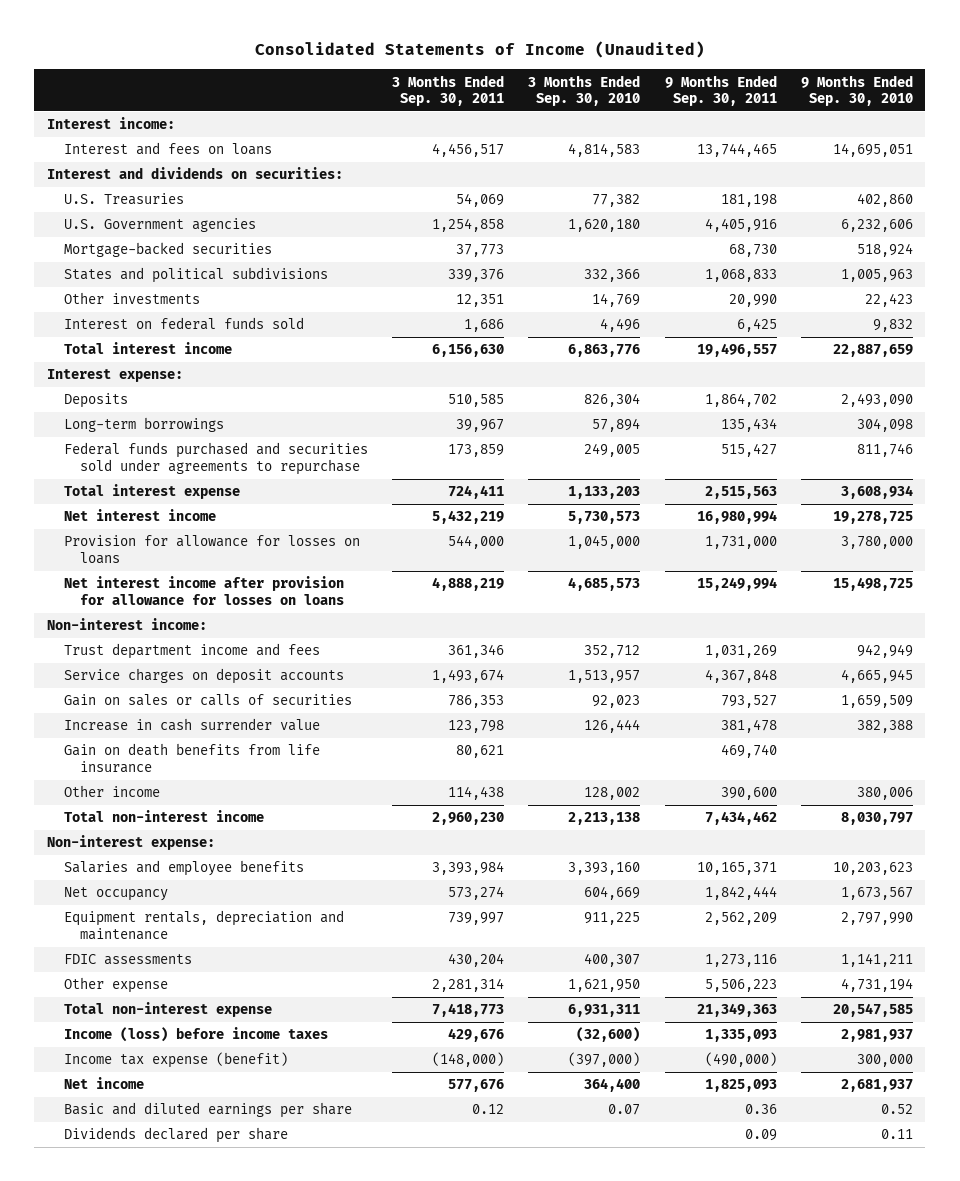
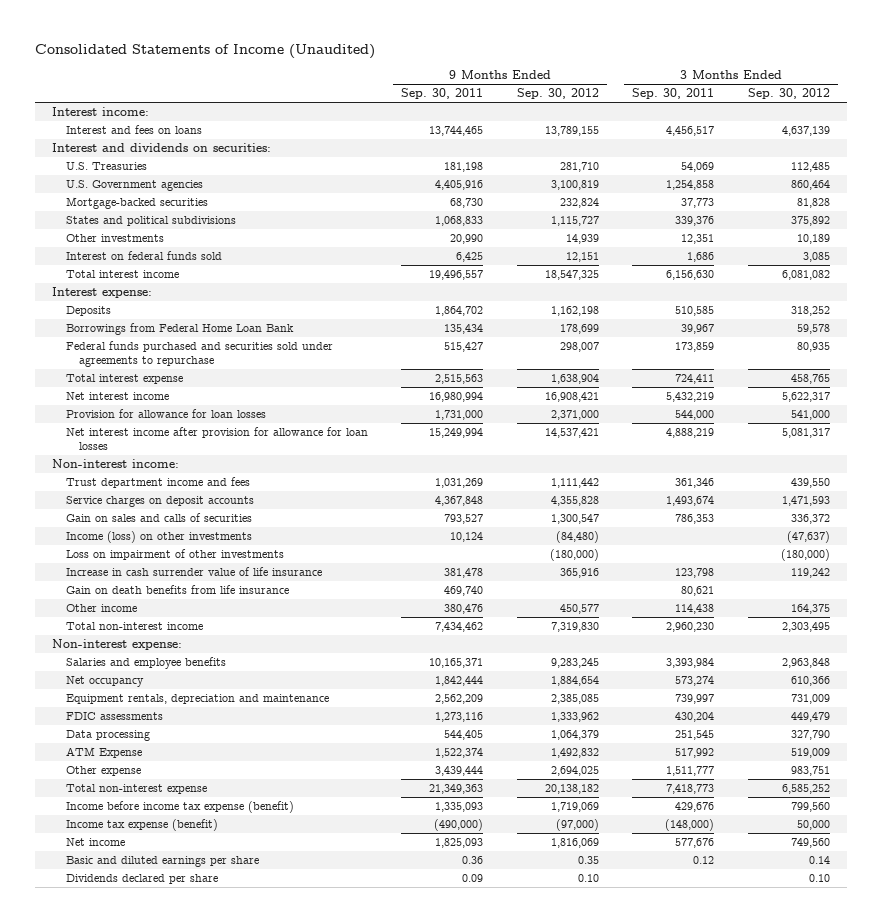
[528,74,641,106] 3 Months Ended Sep. 30, 2010 -> none
[801,74,914,106] 9 Months Ended Sep. 30, 2010 -> none
none -> [516,88,599,100] Sep. 30, 2012
none -> [747,88,830,100] Sep. 30, 2012
[63,417,224,433] Long-term borrowings -> [65,323,294,336] Borrowings from Federal Home Loan Bank
[63,535,360,564] Provision for allowance for losses on loans -> [65,409,266,419] Provision for allowance for loan losses
[63,576,345,605] Net interest income after provision for allowance for losses on loans -> [65,427,368,451] Net interest income after provision for allowance for loan losses
[63,694,352,707] Gain on sales or calls of securities -> [65,513,252,523] Gain on sales and calls of securities
none -> [65,531,252,544] Income (loss) on other investments
none -> [65,549,284,561] Loss on impairment of other investments
[63,718,320,732] Increase in cash surrender value -> [65,567,322,577] Increase in cash surrender value of life insurance
[720,787,777,801] 390,600 -> [444,604,484,615] 380,476
none -> [65,730,150,742] Data processing
none -> [65,747,142,759] ATM Expense
[431,978,504,993] 2,281,314 -> [666,766,715,777] 1,511,777
[704,979,777,993] 5,506,223 -> [435,766,484,777] 3,439,444
[63,1027,328,1043] Income (loss) before income taxes -> [65,801,294,814] Income before income tax expense (benefit)

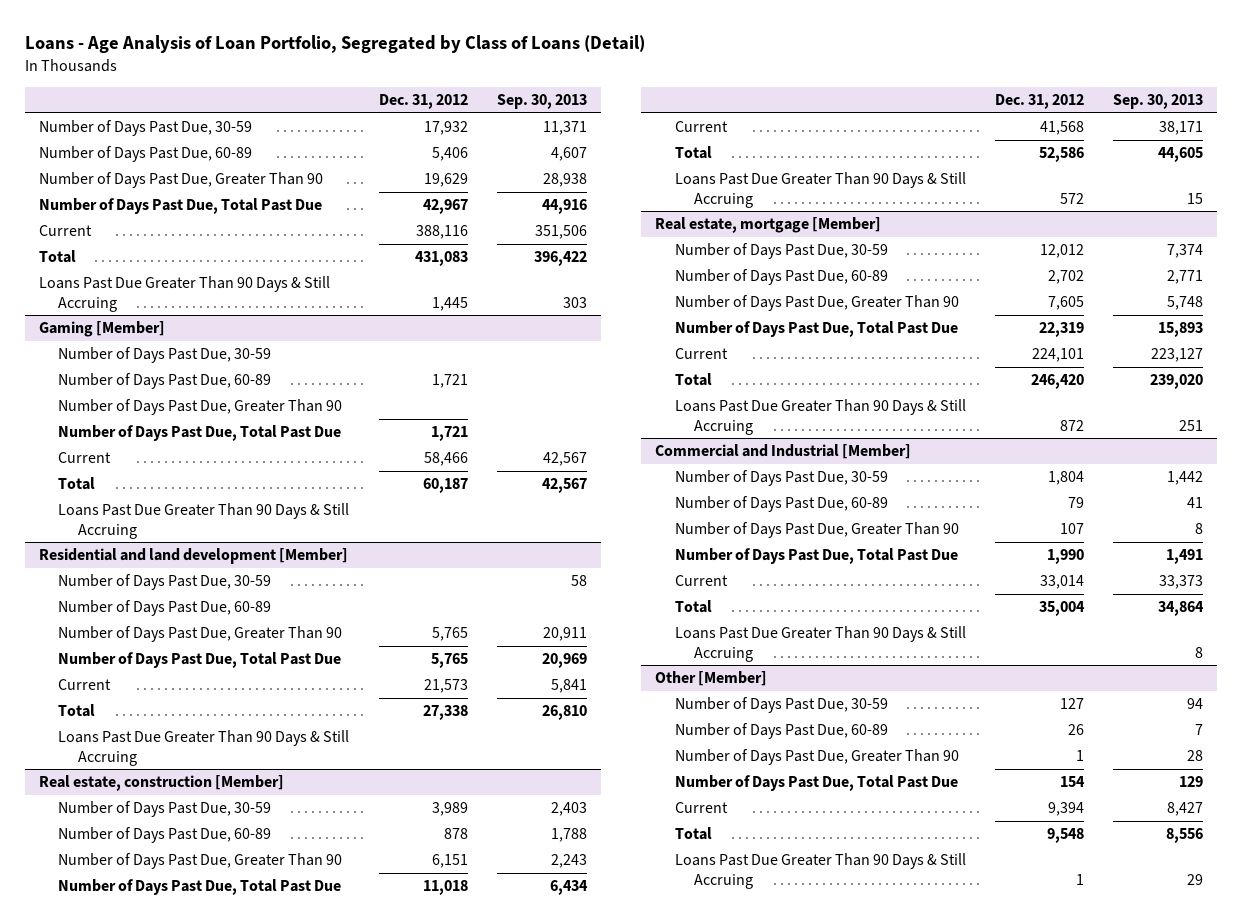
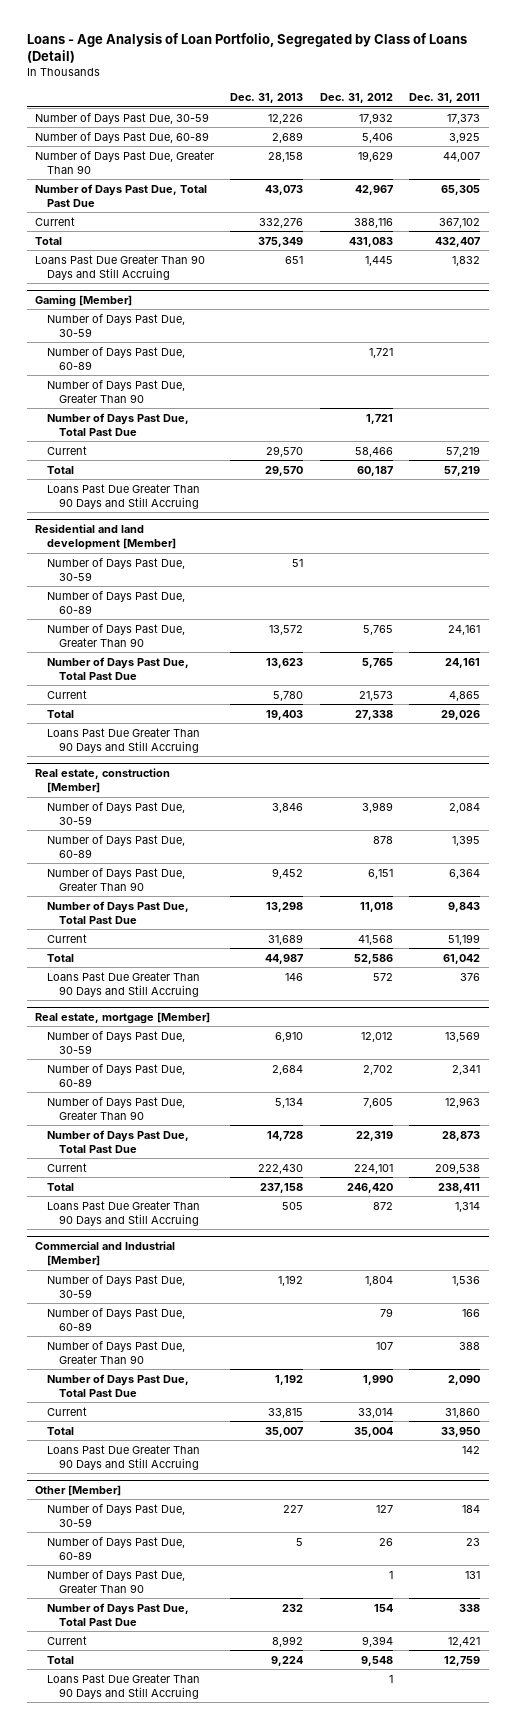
[496,94,587,110] Sep. 30, 2013 -> none
none -> [230,93,304,104] Dec. 31, 2013
none -> [409,93,481,104] Dec. 31, 2011
[39,276,331,312] Loans Past Due Greater Than 90 Days & Still Accruing -> [34,254,205,280] Loans Past Due Greater Than 90 Days and Still Accruing
[58,503,350,539] Loans Past Due Greater Than 90 Days & Still Accruing -> [47,483,201,509] Loans Past Due Greater Than 90 Days and Still Accruing
[58,730,350,766] Loans Past Due Greater Than 90 Days & Still Accruing -> [47,727,201,753] Loans Past Due Greater Than 90 Days and Still Accruing
[674,172,966,208] Loans Past Due Greater Than 90 Days & Still Accruing -> [47,971,201,997] Loans Past Due Greater Than 90 Days and Still Accruing
[674,399,966,435] Loans Past Due Greater Than 90 Days & Still Accruing -> [47,1200,201,1226] Loans Past Due Greater Than 90 Days and Still Accruing
[674,626,966,662] Loans Past Due Greater Than 90 Days & Still Accruing -> [47,1444,201,1470] Loans Past Due Greater Than 90 Days and Still Accruing
[674,853,966,889] Loans Past Due Greater Than 90 Days & Still Accruing -> [47,1673,201,1699] Loans Past Due Greater Than 90 Days and Still Accruing

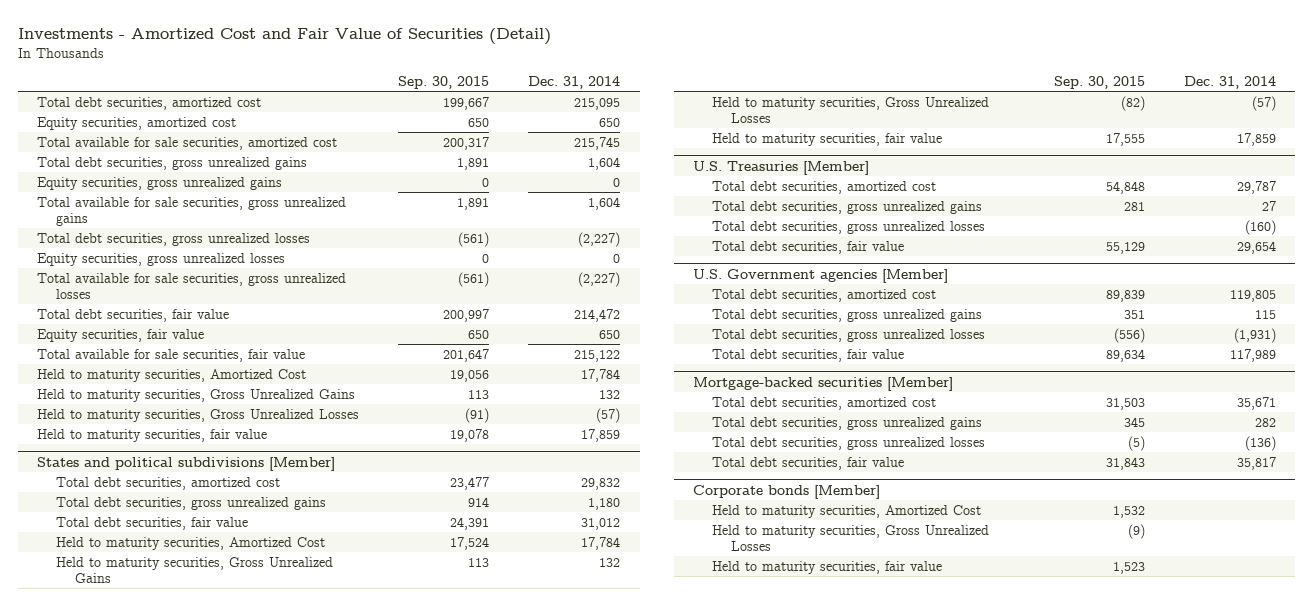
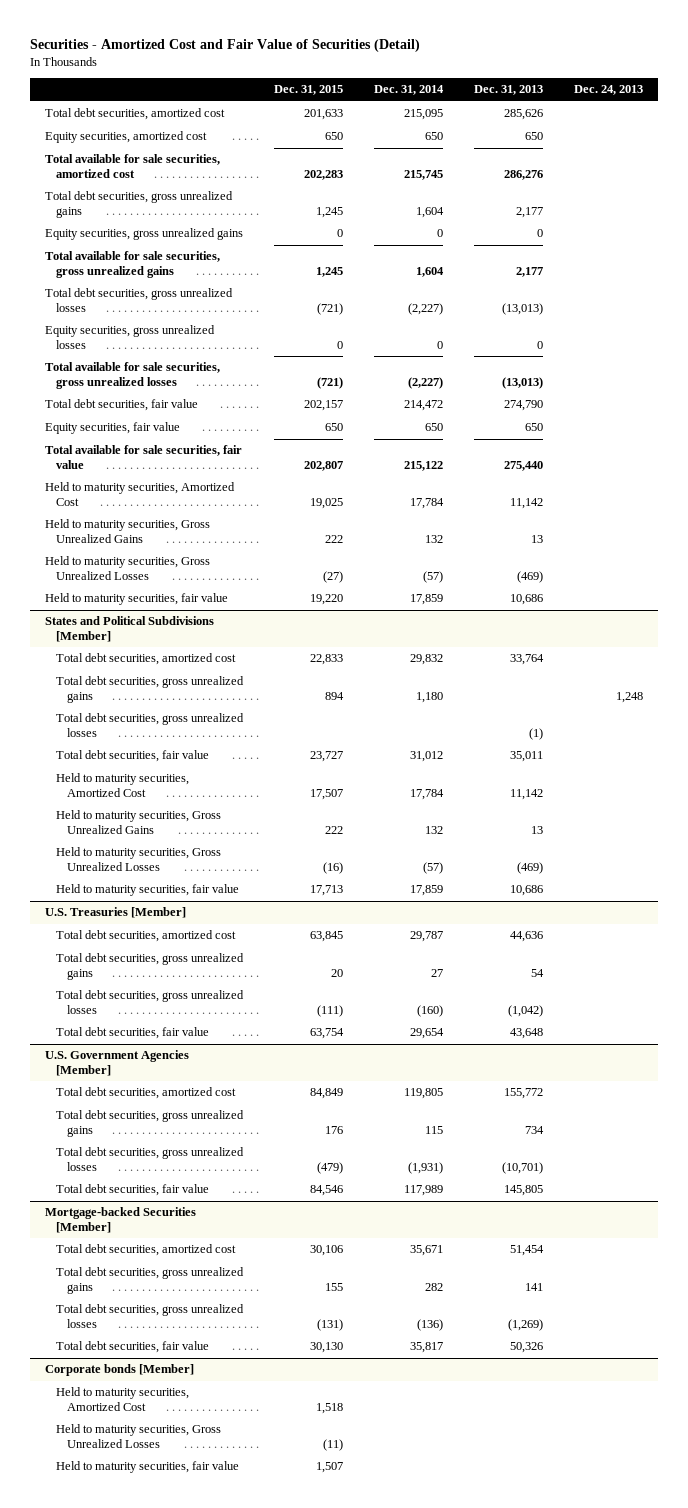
[17,28,551,46] Investments - Amortized Cost and Fair Value of Securities (Detail) -> [30,39,421,53] Securities - Amortized Cost and Fair Value of Securities (Detail)
[398,75,490,89] Sep. 30, 2015 -> none
none -> [274,85,344,96] Dec. 31, 2015
none -> [474,85,544,96] Dec. 31, 2013
none -> [573,85,643,96] Dec. 24, 2013
[37,456,336,471] States and political subdivisions [Member] -> [45,616,215,643] States and Political Subdivisions [Member]
none -> [56,713,245,738] Total debt securities, gross unrealized losses
[693,268,949,283] U.S. Government agencies [Member] -> [45,1050,190,1077] U.S. Government Agencies [Member]
[693,376,954,391] Mortgage-backed securities [Member] -> [45,1207,197,1234] Mortgage-backed Securities [Member]

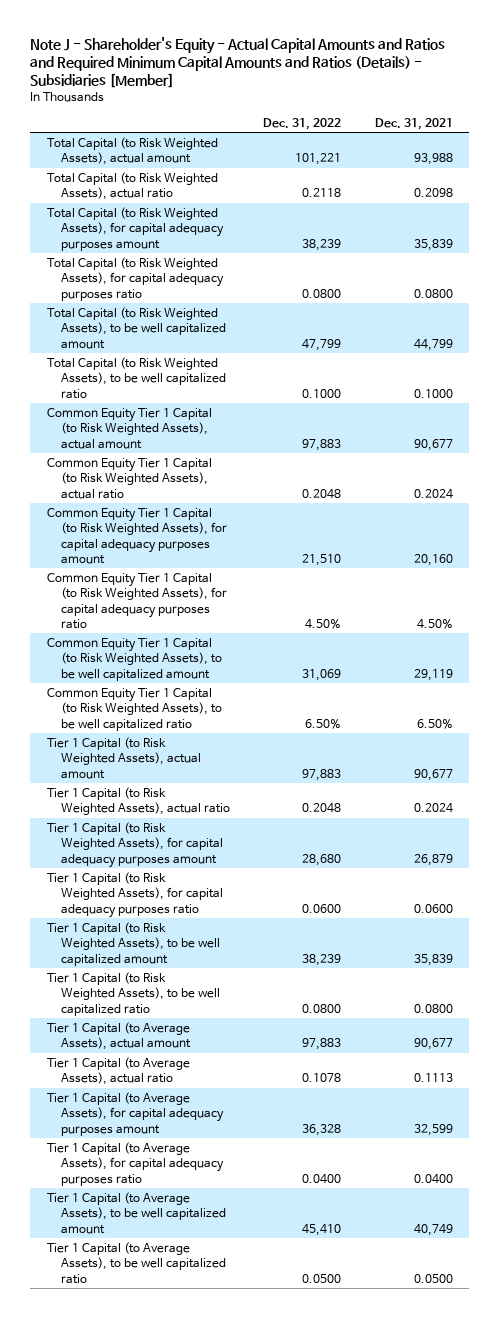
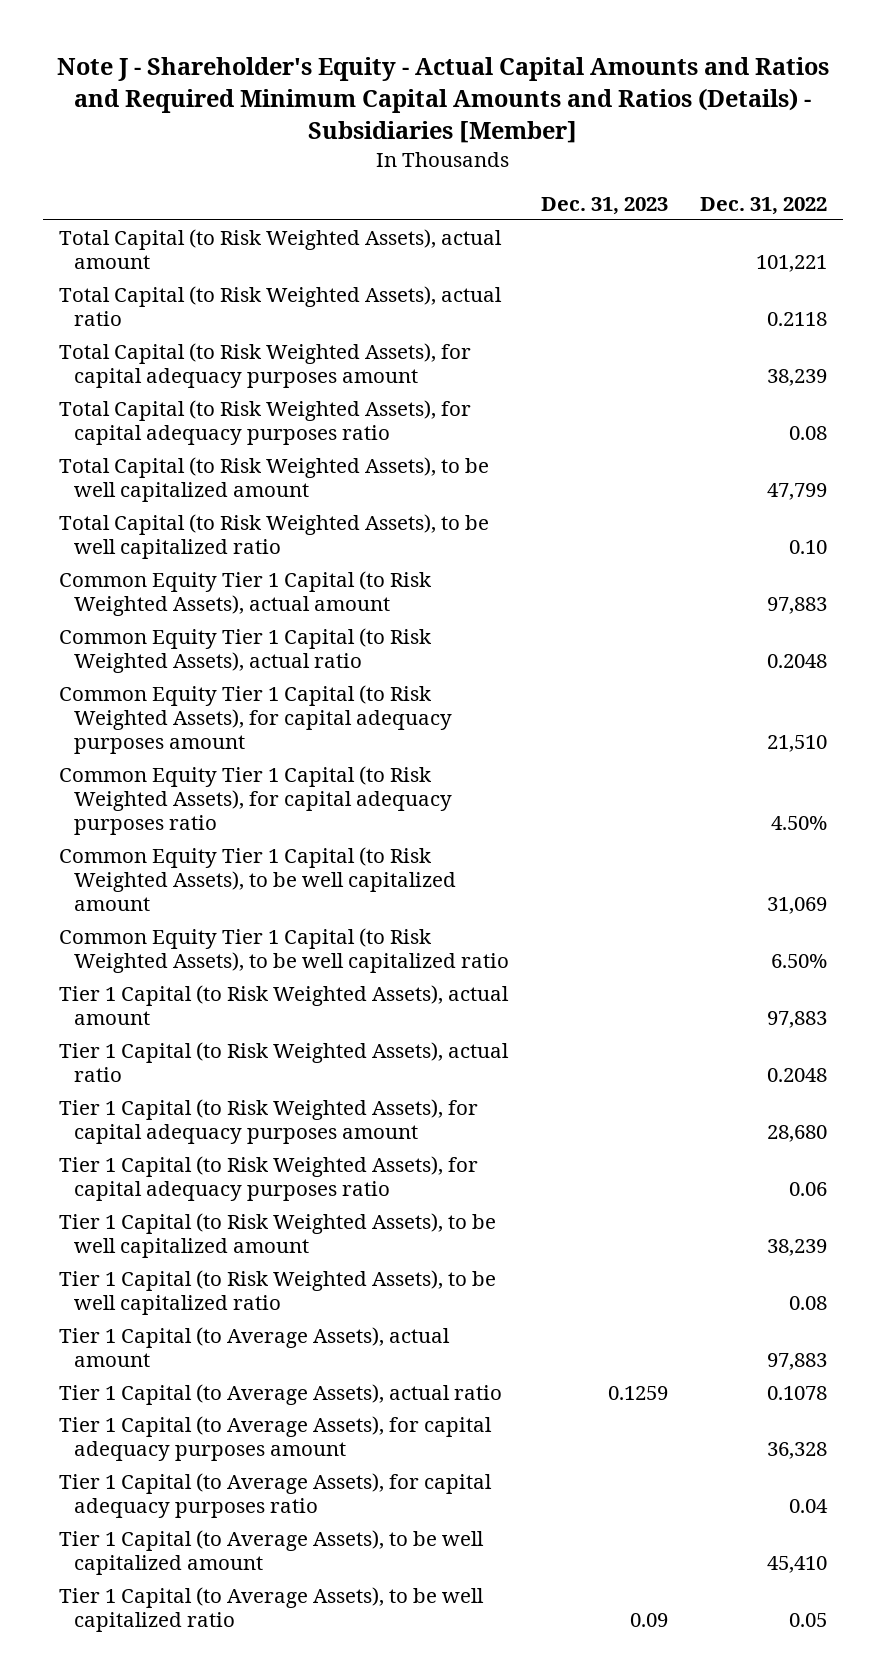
[374,117,453,130] Dec. 31, 2021 -> none
none -> [540,197,668,216] Dec. 31, 2023
[302,288,342,298] 0.0800 -> [788,425,827,440] 0.08
[302,388,342,398] 0.1000 -> [788,539,827,554] 0.10
[302,903,342,913] 0.0600 -> [788,1181,827,1196] 0.06
[302,1003,342,1013] 0.0800 -> [788,1295,827,1310] 0.08
[302,1173,342,1184] 0.0400 -> [788,1498,828,1513] 0.04
[302,1273,342,1283] 0.0500 -> [788,1612,827,1627] 0.05

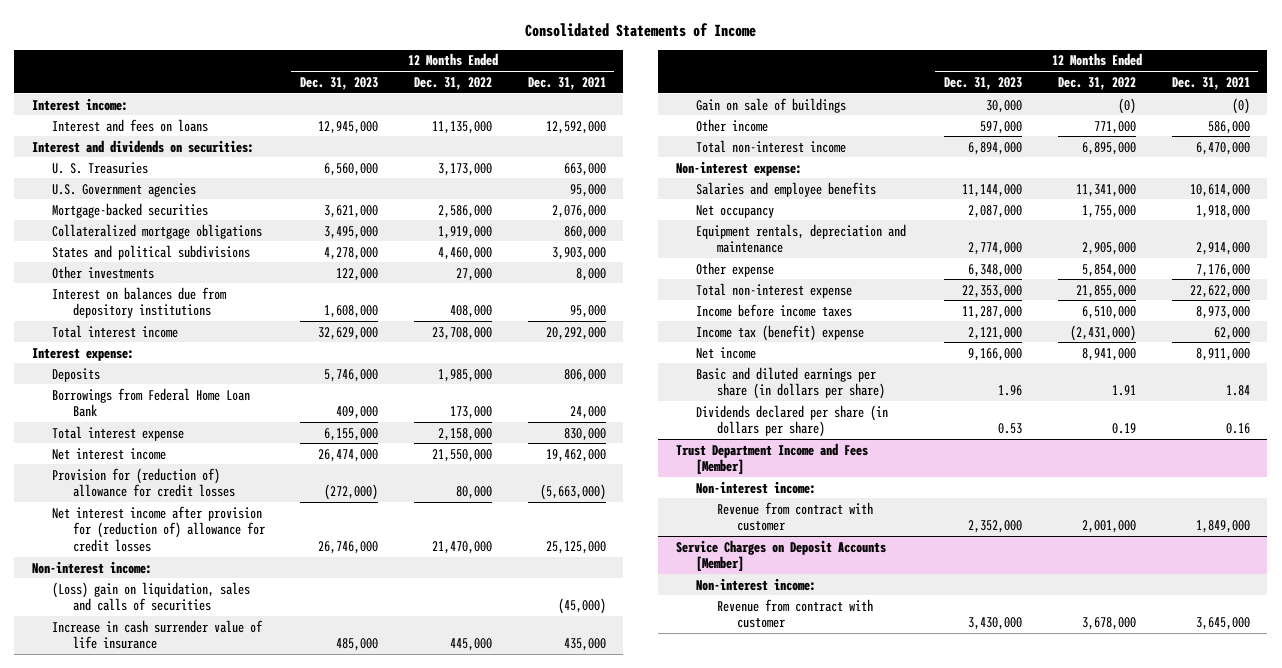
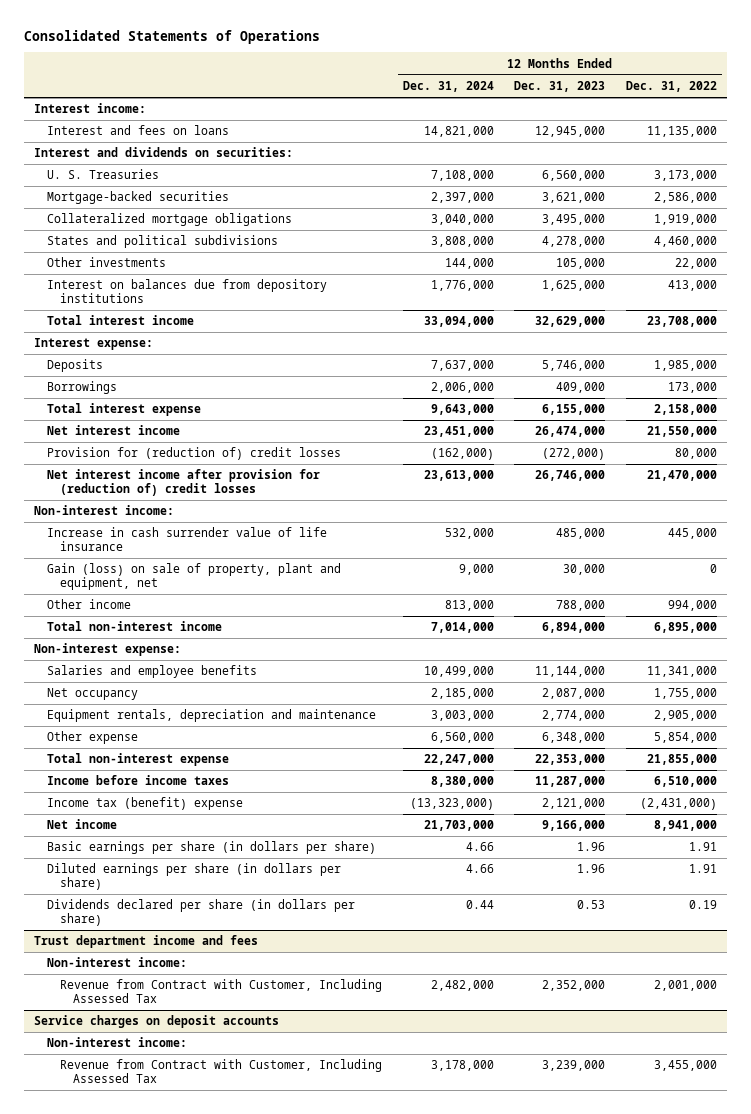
[524,22,756,37] Consolidated Statements of Income -> [23,30,320,45] Consolidated Statements of Operations
[527,76,606,90] Dec. 31, 2021 -> none
none -> [402,81,494,93] Dec. 31, 2024
[52,182,197,197] U.S. Government agencies -> none
[336,267,379,281] 122,000 -> [556,258,606,270] 105,000
[455,267,492,281] 27,000 -> [674,258,717,270] 22,000
[324,305,379,319] 1,608,000 -> [542,280,606,292] 1,625,000
[449,305,492,319] 408,000 -> [667,280,717,292] 413,000
[52,387,251,418] Borrowings from Federal Home Loan Bank -> [47,381,118,395] Borrowings
[52,467,235,498] Provision for (reduction of) allowance for credit losses -> [47,447,342,461] Provision for (reduction of) credit losses
[52,505,265,552] Net interest income after provision for (reduction of) allowance for credit losses -> [47,469,321,496] Net interest income after provision for (reduction of) credit losses
[52,581,251,612] (Loss) gain on liquidation, sales and calls of securities -> none
[696,97,847,113] Gain on sale of buildings -> [47,563,342,590] Gain (loss) on sale of property, plant and equipment, net
[1117,97,1136,114] (0) -> [709,564,717,574] 0
[980,120,1023,134] 597,000 -> [556,600,606,612] 788,000
[1093,120,1136,134] 771,000 -> [667,600,717,612] 994,000
[696,366,885,400] Basic and diluted earnings per share (in dollars per share) -> [47,841,377,855] Basic earnings per share (in dollars per share)
none -> [47,863,342,890] Diluted earnings per share (in dollars per share)
[676,442,869,475] Trust Department Income and Fees [Member] -> [33,935,258,949] Trust department income and fees
[716,501,873,532] Revenue from contract with customer -> [60,979,383,1003] Revenue from Contract with Customer, Including Assessed Tax
[676,539,887,572] Service Charges on Deposit Accounts [Member] -> [33,1015,279,1029] Service charges on deposit accounts
[716,598,873,629] Revenue from contract with customer -> [60,1059,383,1083] Revenue from Contract with Customer, Including Assessed Tax
[968,617,1023,631] 3,430,000 -> [542,1060,606,1072] 3,239,000
[1081,617,1136,631] 3,678,000 -> [653,1060,717,1072] 3,455,000

